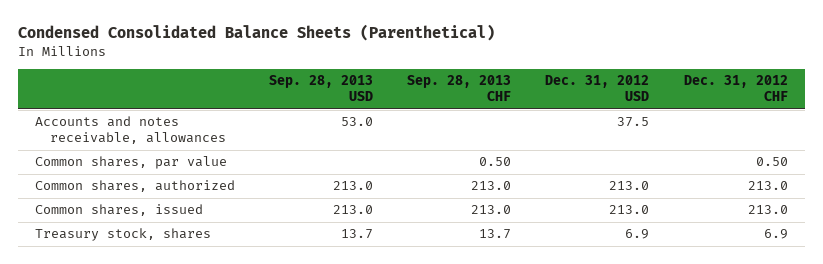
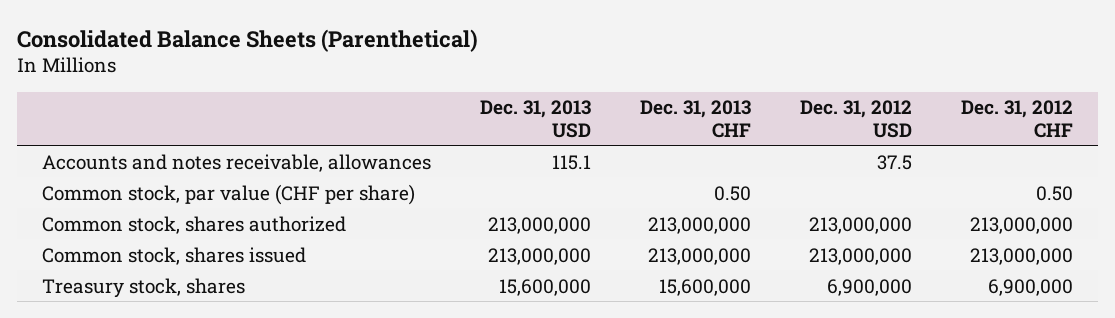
[18,24,496,42] Condensed Consolidated Balance Sheets (Parenthetical) -> [16,28,478,52] Consolidated Balance Sheets (Parenthetical)
[269,75,374,102] Sep. 28, 2013 USD -> none
[407,75,512,102] Sep. 28, 2013 CHF -> none
none -> [479,100,591,138] Dec. 31, 2013 USD
none -> [639,100,751,138] Dec. 31, 2013 CHF
[35,156,228,170] Common shares, par value -> [41,183,415,205] Common stock, par value (CHF per share)
[35,180,236,193] Common shares, authorized -> [41,215,346,234] Common stock, shares authorized
[609,181,650,191] 213.0 -> [809,216,913,234] 213,000,000
[747,181,788,191] 213.0 -> [970,216,1074,234] 213,000,000
[35,204,204,217] Common shares, issued -> [41,246,306,265] Common stock, shares issued
[609,205,650,215] 213.0 -> [809,247,913,265] 213,000,000
[747,205,788,215] 213.0 -> [970,247,1074,265] 213,000,000
[625,229,650,240] 6.9 -> [827,278,913,296] 6,900,000
[763,229,788,240] 6.9 -> [988,278,1074,296] 6,900,000

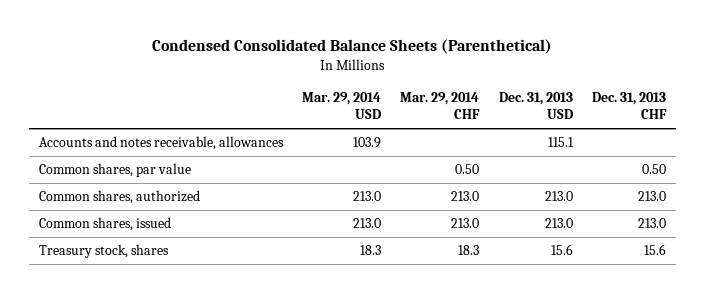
[16,28,478,52] Consolidated Balance Sheets (Parenthetical) -> [152,38,553,54] Condensed Consolidated Balance Sheets (Parenthetical)
[800,100,913,138] Dec. 31, 2012 USD -> none
[961,100,1074,138] Dec. 31, 2012 CHF -> none
none -> [301,92,381,120] Mar. 29, 2014 USD
none -> [400,92,481,120] Mar. 29, 2014 CHF
[41,183,415,205] Common stock, par value (CHF per share) -> [38,163,191,178] Common shares, par value
[41,215,346,234] Common stock, shares authorized -> [38,190,200,205] Common shares, authorized
[487,216,591,234] 213,000,000 -> [544,191,573,202] 213.0
[647,216,751,234] 213,000,000 -> [638,191,667,202] 213.0
[41,246,306,265] Common stock, shares issued -> [38,217,171,232] Common shares, issued
[487,247,591,265] 213,000,000 -> [544,218,573,229] 213.0
[647,247,751,265] 213,000,000 -> [638,218,667,229] 213.0
[498,278,591,296] 15,600,000 -> [550,244,573,256] 15.6
[658,278,751,296] 15,600,000 -> [644,244,667,256] 15.6

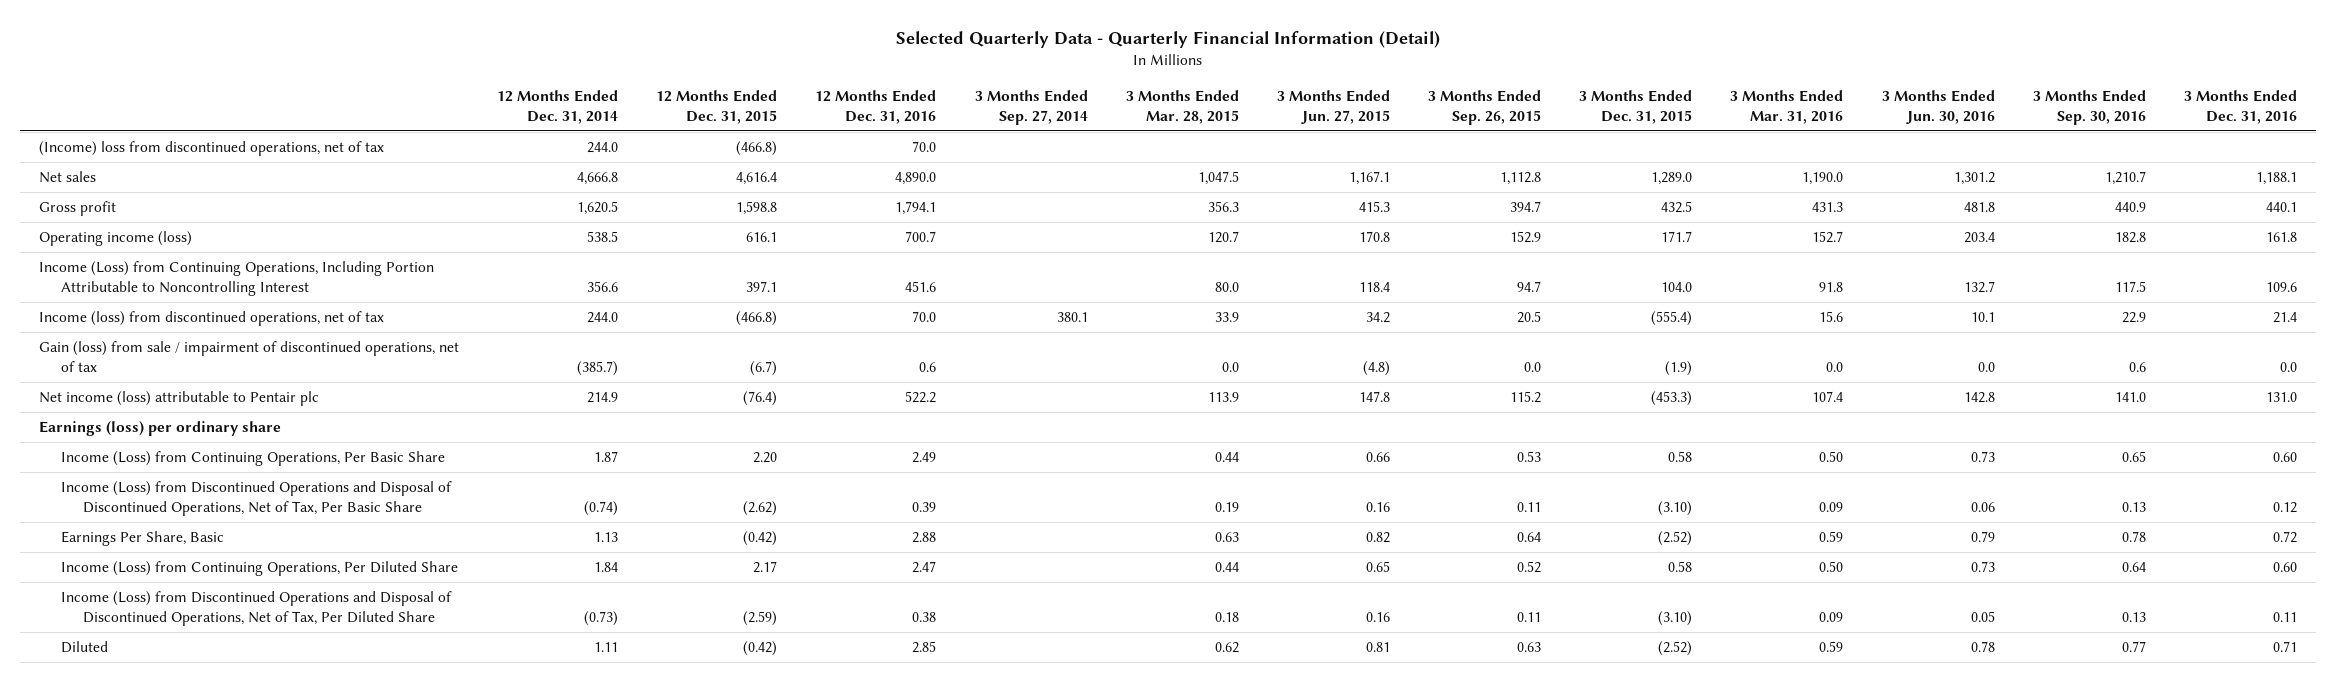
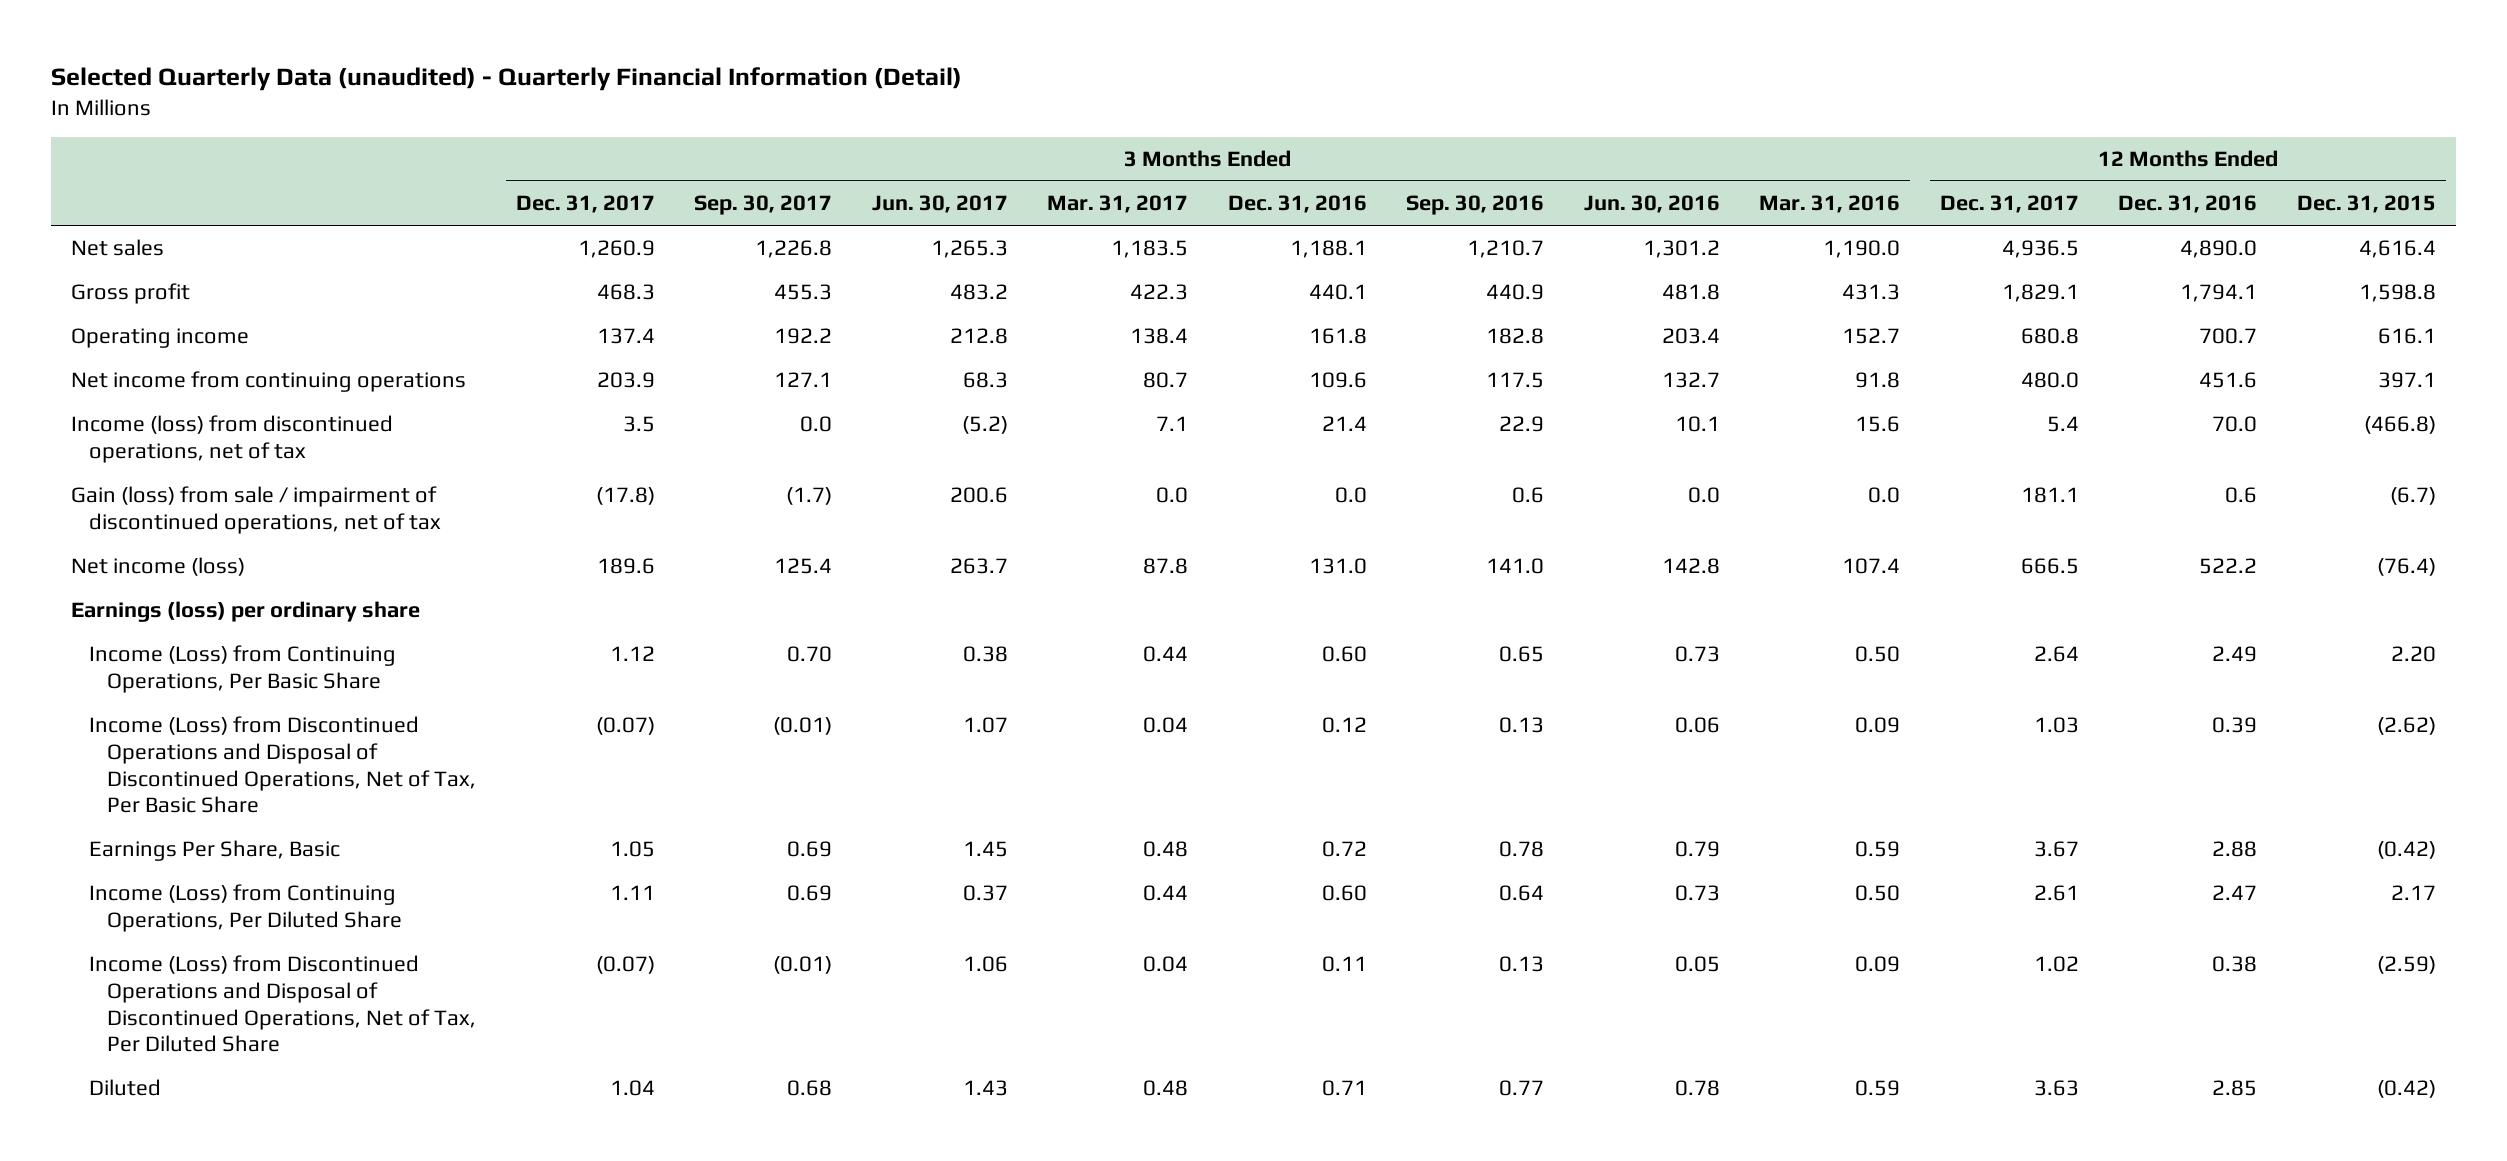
[895,31,1440,49] Selected Quarterly Data - Quarterly Financial Information (Detail) -> [51,67,963,92] Selected Quarterly Data (unaudited) - Quarterly Financial Information (Detail)
[496,90,618,124] 12 Months Ended Dec. 31, 2014 -> none
[974,90,1088,125] 3 Months Ended Sep. 27, 2014 -> none
[1125,90,1239,124] 3 Months Ended Mar. 28, 2015 -> none
[1276,90,1390,124] 3 Months Ended Jun. 27, 2015 -> none
[1428,90,1542,125] 3 Months Ended Sep. 26, 2015 -> none
[1579,90,1693,124] 3 Months Ended Dec. 31, 2015 -> none
none -> [515,195,655,214] Dec. 31, 2017
none -> [694,195,833,216] Sep. 30, 2017
none -> [871,195,1008,214] Jun. 30, 2017
none -> [1047,195,1189,214] Mar. 31, 2017
none -> [1939,195,2079,214] Dec. 31, 2017
[38,141,384,157] (Income) loss from discontinued operations, net of tax -> none
[38,231,192,247] Operating income (loss) -> [71,328,250,349] Operating income
[38,261,434,296] Income (Loss) from Continuing Operations, Including Portion Attributable to Noncontrolling Interest -> [71,371,467,393] Net income from continuing operations
[38,391,319,407] Net income (loss) attributable to Pentair plc -> [71,557,246,577] Net income (loss)

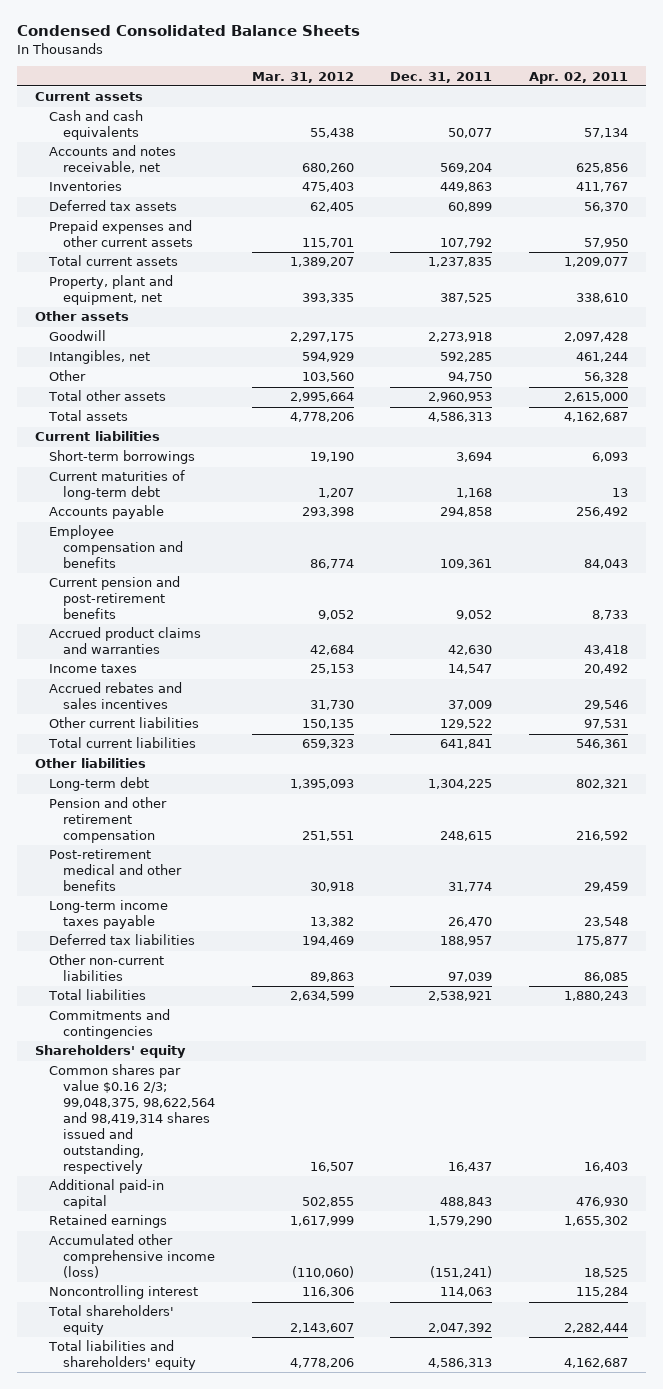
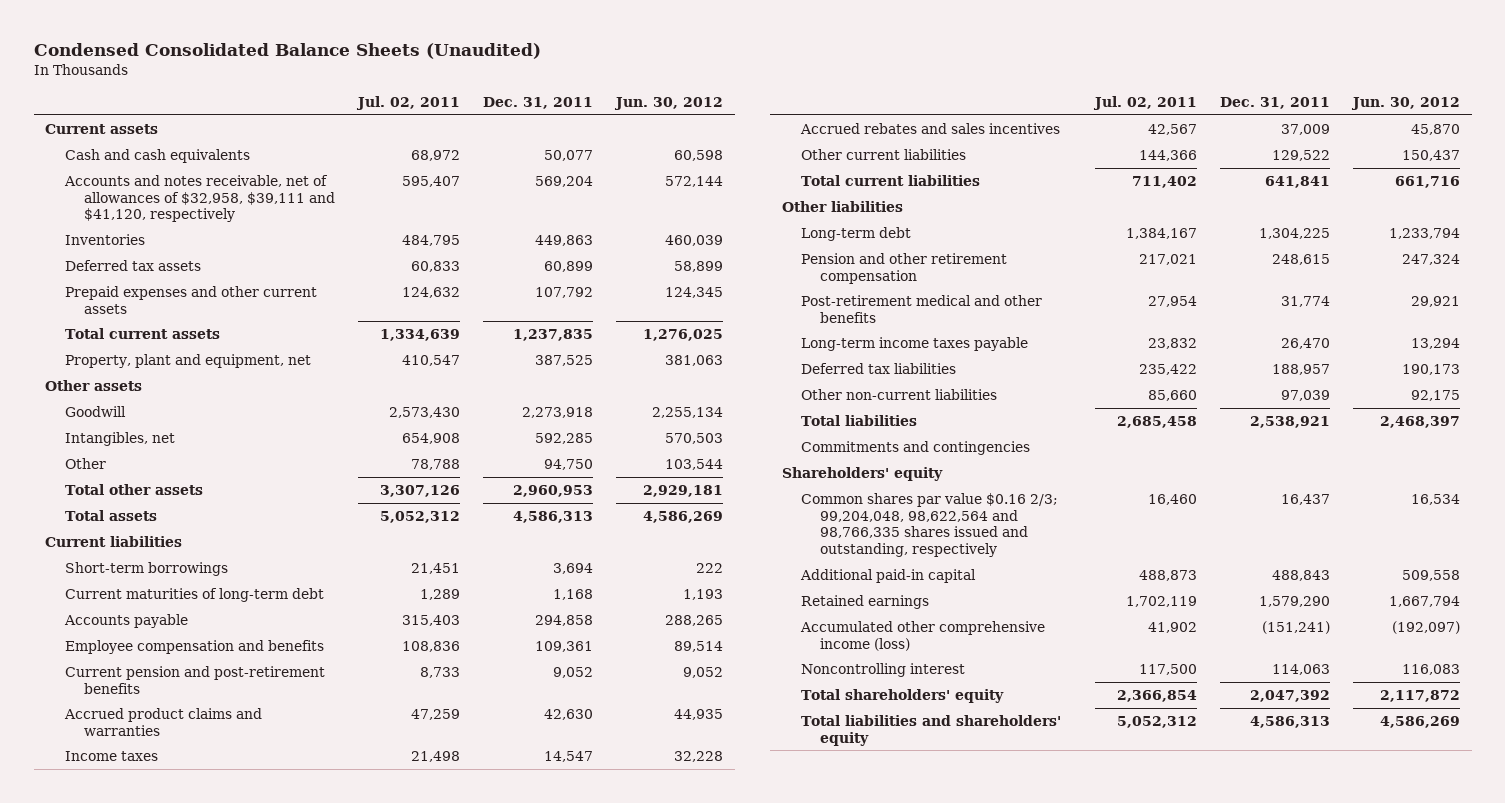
[16,25,360,37] Condensed Consolidated Balance Sheets -> [33,42,541,59] Condensed Consolidated Balance Sheets (Unaudited)
[251,71,354,83] Mar. 31, 2012 -> none
[529,71,629,84] Apr. 02, 2011 -> none
none -> [355,96,460,111] Jul. 02, 2011
none -> [614,97,724,111] Jun. 30, 2012
[49,145,177,174] Accounts and notes receivable, net -> [63,174,335,223] Accounts and notes receivable, net of allowances of $32,958, $39,111 and $41,120, respectively
[49,1064,215,1175] Common shares par value $0.16 2/3; 99,048,375, 98,622,564 and 98,419,314 shares issued and outstanding, respectively -> [801,492,1059,558] Common shares par value $0.16 2/3; 99,204,048, 98,622,564 and 98,766,335 shares issued and outstanding, respectively

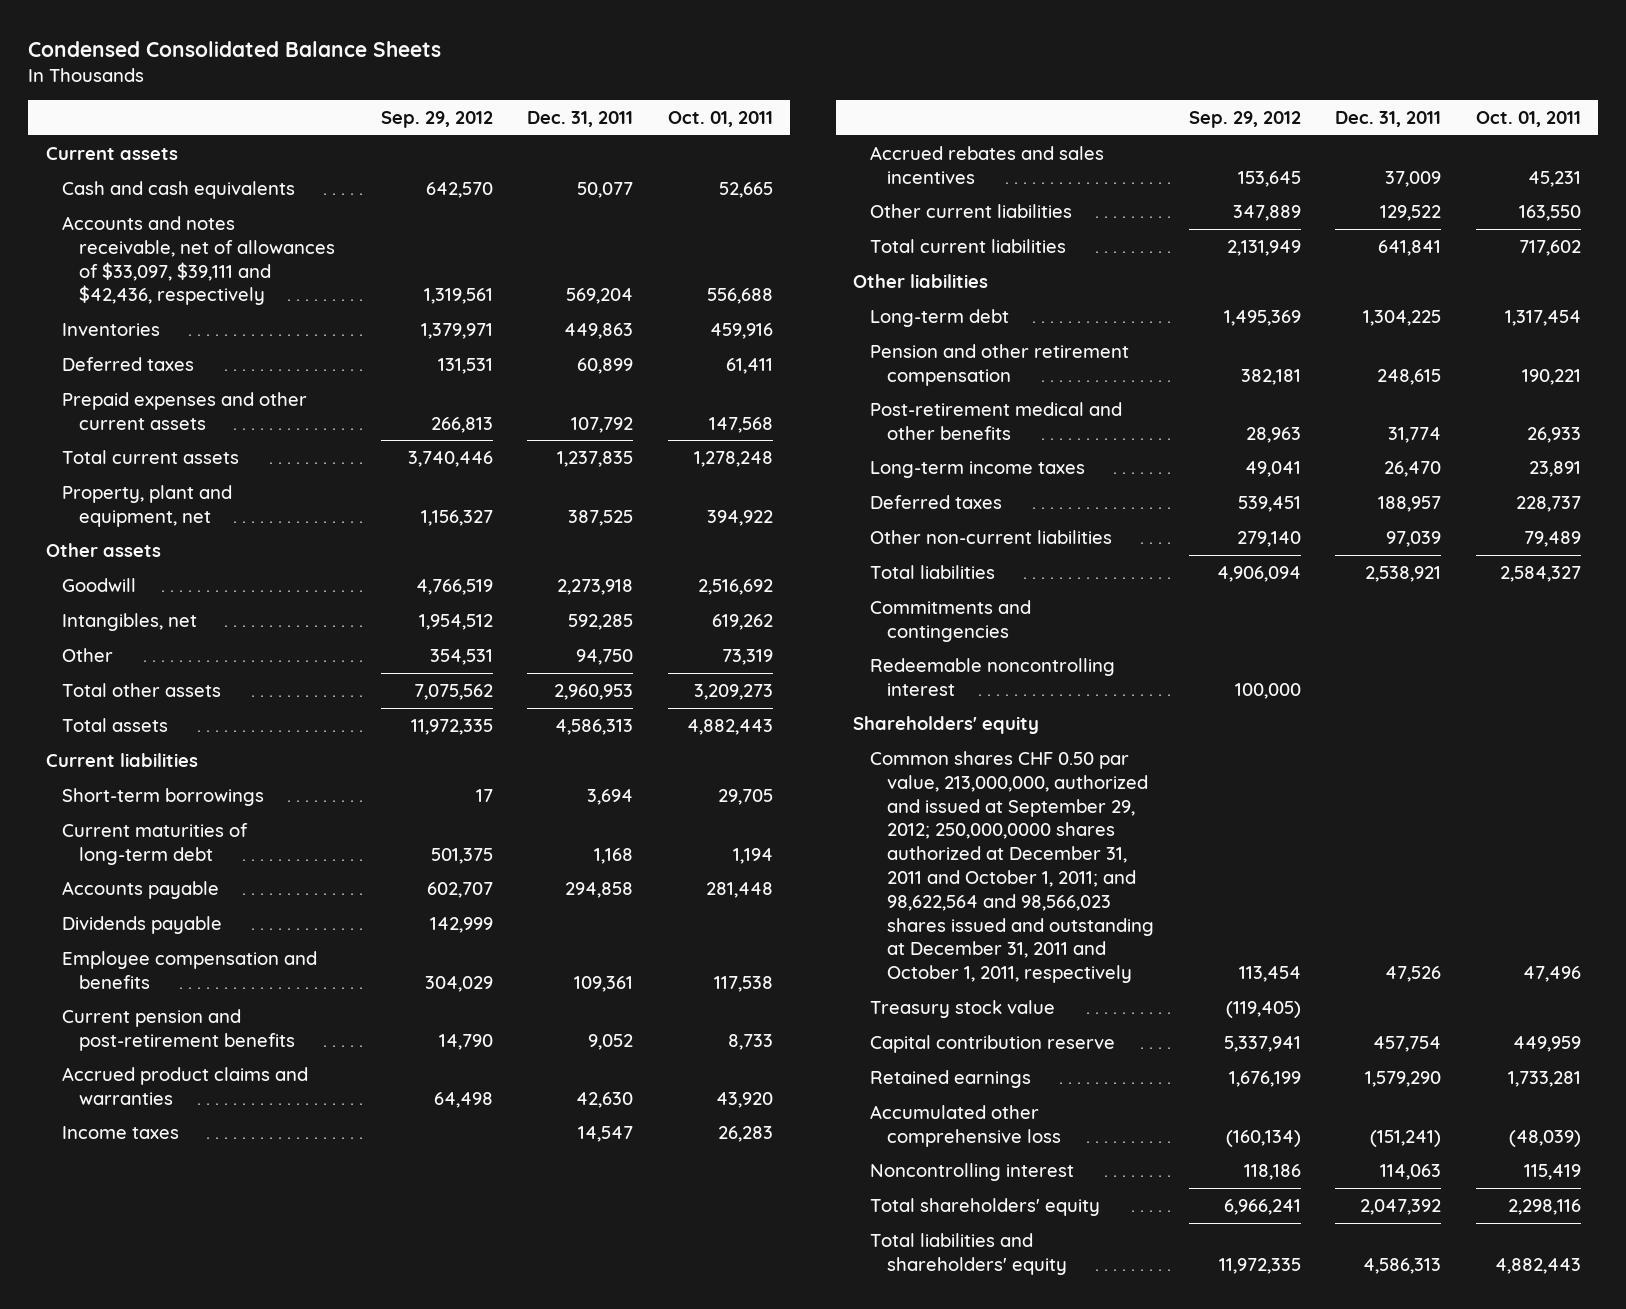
[33,42,541,59] Condensed Consolidated Balance Sheets (Unaudited) -> [28,40,442,57] Condensed Consolidated Balance Sheets
[355,96,460,111] Jul. 02, 2011 -> none
[614,97,724,111] Jun. 30, 2012 -> none
none -> [380,111,493,129] Sep. 29, 2012
none -> [667,111,773,128] Oct. 01, 2011
[63,174,335,223] Accounts and notes receivable, net of allowances of $32,958, $39,111 and $41,120, respectively -> [62,215,335,306] Accounts and notes receivable, net of allowances of $33,097, $39,111 and $42,436, respectively
[64,259,201,271] Deferred tax assets -> [62,356,195,371] Deferred taxes
none -> [62,915,223,934] Dividends payable
[801,336,1029,351] Long-term income taxes payable -> [870,460,1086,478] Long-term income taxes
[801,362,957,374] Deferred tax liabilities -> [870,494,1003,509] Deferred taxes
none -> [870,657,1116,696] Redeemable noncontrolling interest
[800,568,977,583] Additional paid-in capital -> none
[801,492,1059,558] Common shares par value $0.16 2/3; 99,204,048, 98,622,564 and 98,766,335 shares issued and outstanding, respectively -> [870,750,1154,984] Common shares CHF 0.50 par value, 213,000,000, authorized and issued at September 29, 2012; 250,000,0000 shares authorized at December 31, 2011 and October 1, 2011; and 98,622,564 and 98,566,023 shares issued and outstanding at December 31, 2011 and October 1, 2011, respectively
[1280,493,1330,505] 16,437 -> [1385,966,1442,983] 47,526
none -> [870,999,1056,1018] Treasury stock value
none -> [870,1034,1116,1053] Capital contribution reserve
[800,620,1046,651] Accumulated other comprehensive income (loss) -> [870,1104,1061,1147] Accumulated other comprehensive loss

